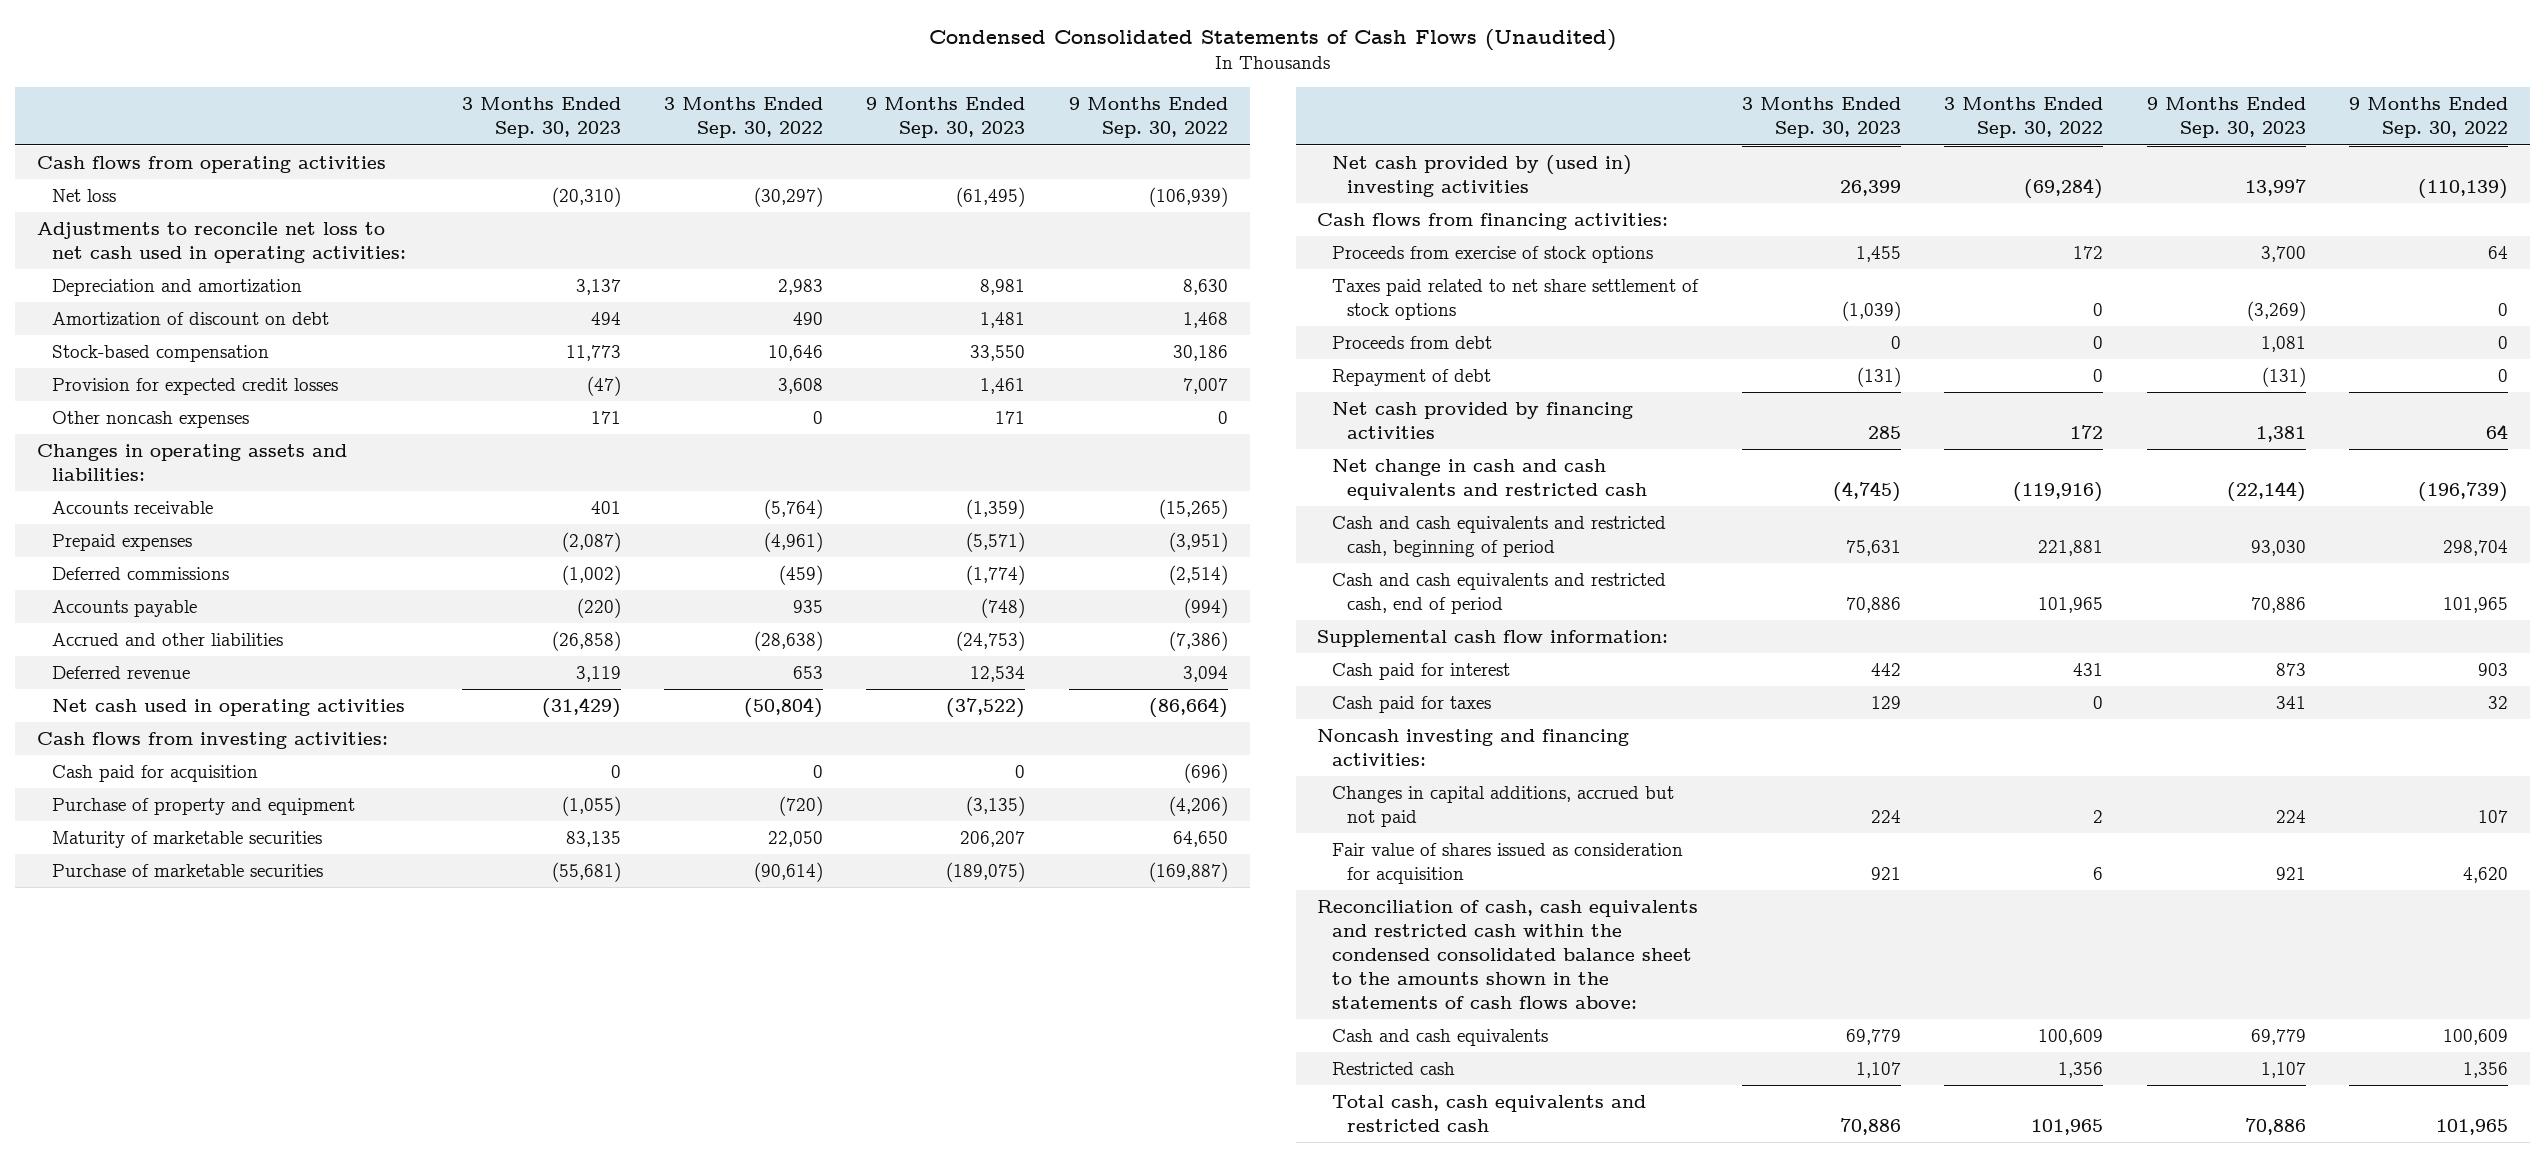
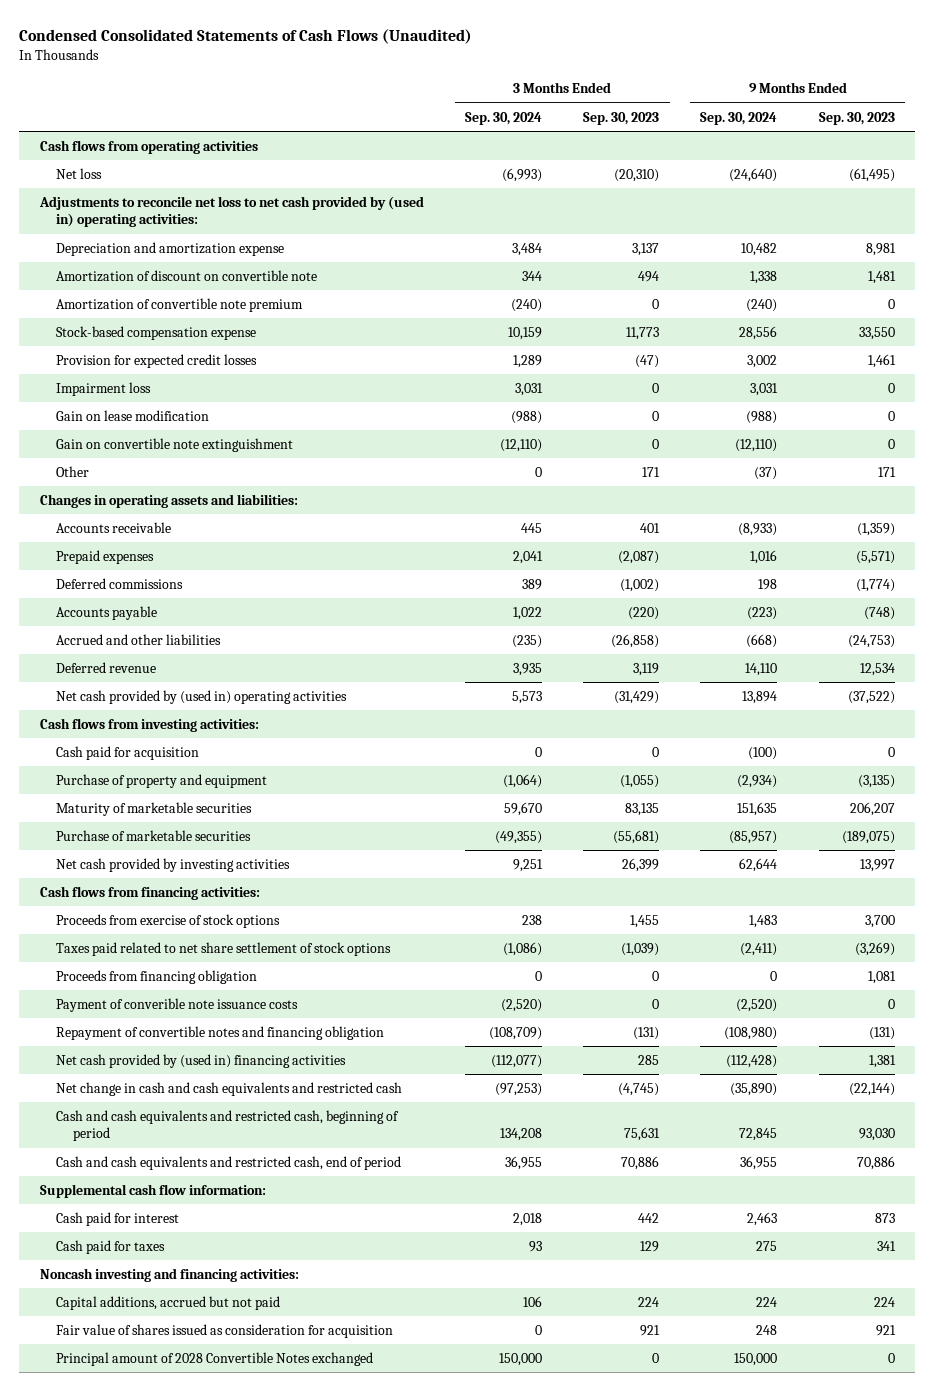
[664,97,824,139] 3 Months Ended Sep. 30, 2022 -> none
[1068,97,1228,139] 9 Months Ended Sep. 30, 2022 -> none
none -> [464,111,542,125] Sep. 30, 2024
none -> [700,111,778,125] Sep. 30, 2024
[37,222,407,263] Adjustments to reconcile net loss to net cash used in operating activities: -> [38,195,424,228] Adjustments to reconcile net loss to net cash provided by (used in) operating activities:
[52,279,303,297] Depreciation and amortization -> [56,241,285,256] Depreciation and amortization expense
[52,312,330,326] Amortization of discount on debt -> [56,269,318,282] Amortization of discount on convertible note
none -> [56,297,304,312] Amortization of convertible note premium
[52,345,270,363] Stock-based compensation -> [56,325,257,340] Stock-based compensation expense
none -> [56,381,152,396] Impairment loss
none -> [56,409,210,421] Gain on lease modification
none -> [56,437,294,452] Gain on convertible note extinguishment
[52,411,250,429] Other noncash expenses -> [56,465,90,477] Other
[52,699,406,717] Net cash used in operating activities -> [56,689,348,704] Net cash provided by (used in) operating activities
[1332,155,1633,197] Net cash provided by (used in) investing activities -> [56,857,291,872] Net cash provided by investing activities
[1332,336,1493,350] Proceeds from debt -> [56,969,258,984] Proceeds from financing obligation
none -> [56,997,299,1012] Payment of converible note issuance costs
[1332,369,1492,387] Repayment of debt -> [56,1025,385,1040] Repayment of convertible notes and financing obligation
[1332,402,1634,439] Net cash provided by financing activities -> [56,1053,347,1068] Net cash provided by (used in) financing activities
[1332,786,1675,827] Changes in capital additions, accrued but not paid -> [56,1295,281,1310] Capital additions, accrued but not paid
[1317,900,1699,1009] Reconciliation of cash, cash equivalents and restricted cash within the condensed consolidated balance sheet to the amounts shown in the statements of cash flows above: -> none
[1332,1029,1549,1047] Cash and cash equivalents -> none
[1332,1062,1456,1076] Restricted cash -> none
[1332,1095,1647,1132] Total cash, cash equivalents and restricted cash -> none
none -> [56,1351,374,1366] Principal amount of 2028 Convertible Notes exchanged

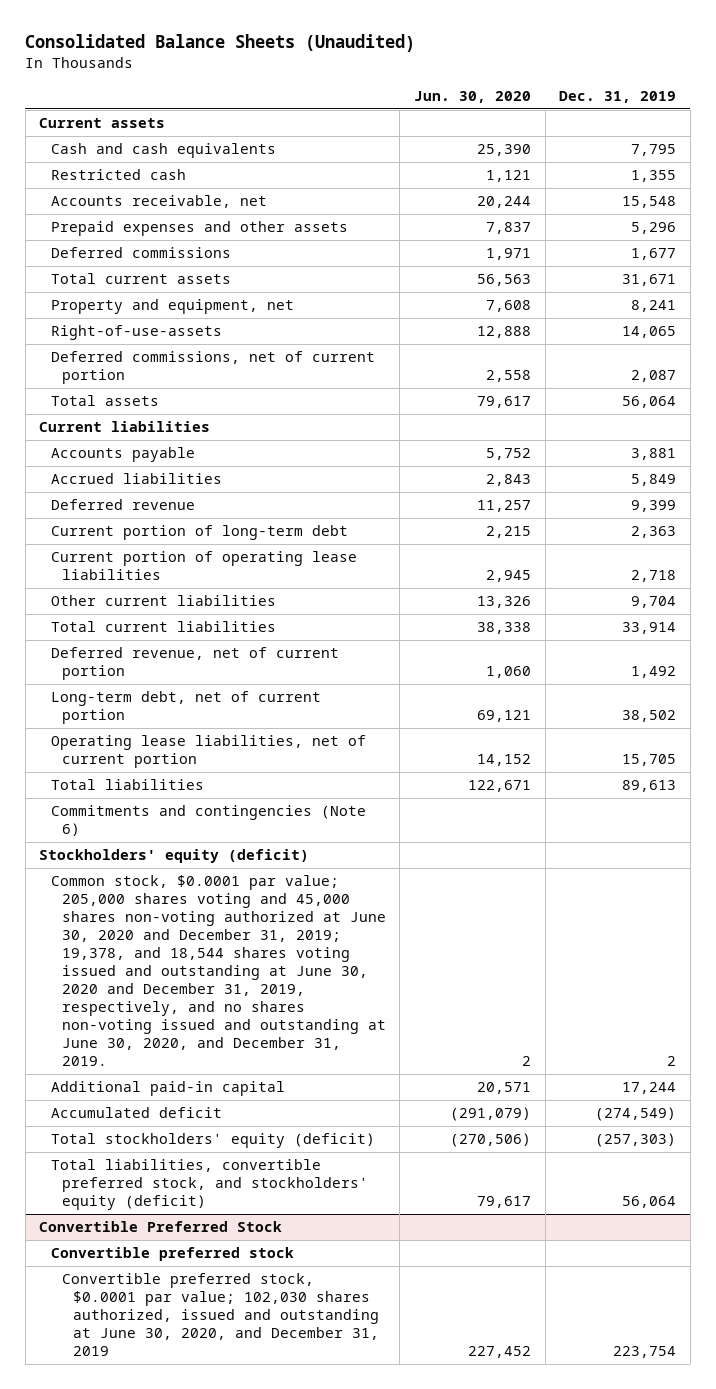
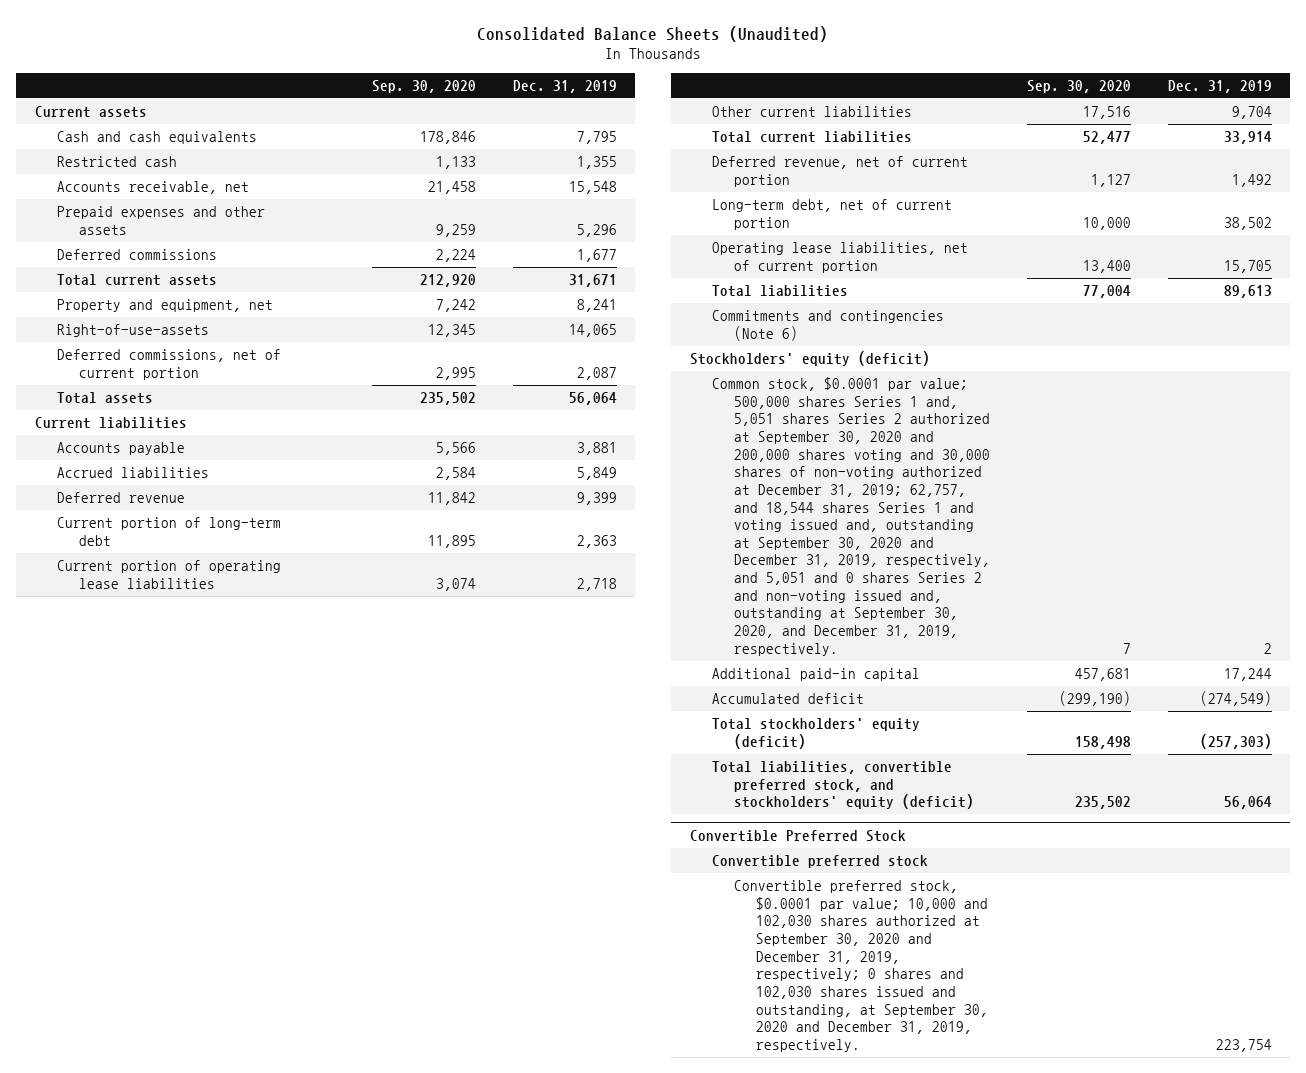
[413,90,531,103] Jun. 30, 2020 -> none
none -> [372,79,477,93] Sep. 30, 2020
[50,875,386,1067] Common stock, $0.0001 par value; 205,000 shares voting and 45,000 shares non-voting authorized at June 30, 2020 and December 31, 2019; 19,378, and 18,544 shares voting issued and outstanding at June 30, 2020 and December 31, 2019, respectively, and no shares non-voting issued and outstanding at June 30, 2020, and December 31, 2019. -> [711,377,991,656] Common stock, $0.0001 par value; 500,000 shares Series 1 and, 5,051 shares Series 2 authorized at September 30, 2020 and 200,000 shares voting and 30,000 shares of non-voting authorized at December 31, 2019; 62,757, and 18,544 shares Series 1 and voting issued and, outstanding at September 30, 2020 and December 31, 2019, respectively, and 5,051 and 0 shares Series 2 and non-voting issued and, outstanding at September 30, 2020, and December 31, 2019, respectively.
[61,1273,380,1357] Convertible preferred stock, $0.0001 par value; 102,030 shares authorized, issued and outstanding at June 30, 2020, and December 31, 2019 -> [734,880,989,1052] Convertible preferred stock, $0.0001 par value; 10,000 and 102,030 shares authorized at September 30, 2020 and December 31, 2019, respectively; 0 shares and 102,030 shares issued and outstanding, at September 30, 2020 and December 31, 2019, respectively.

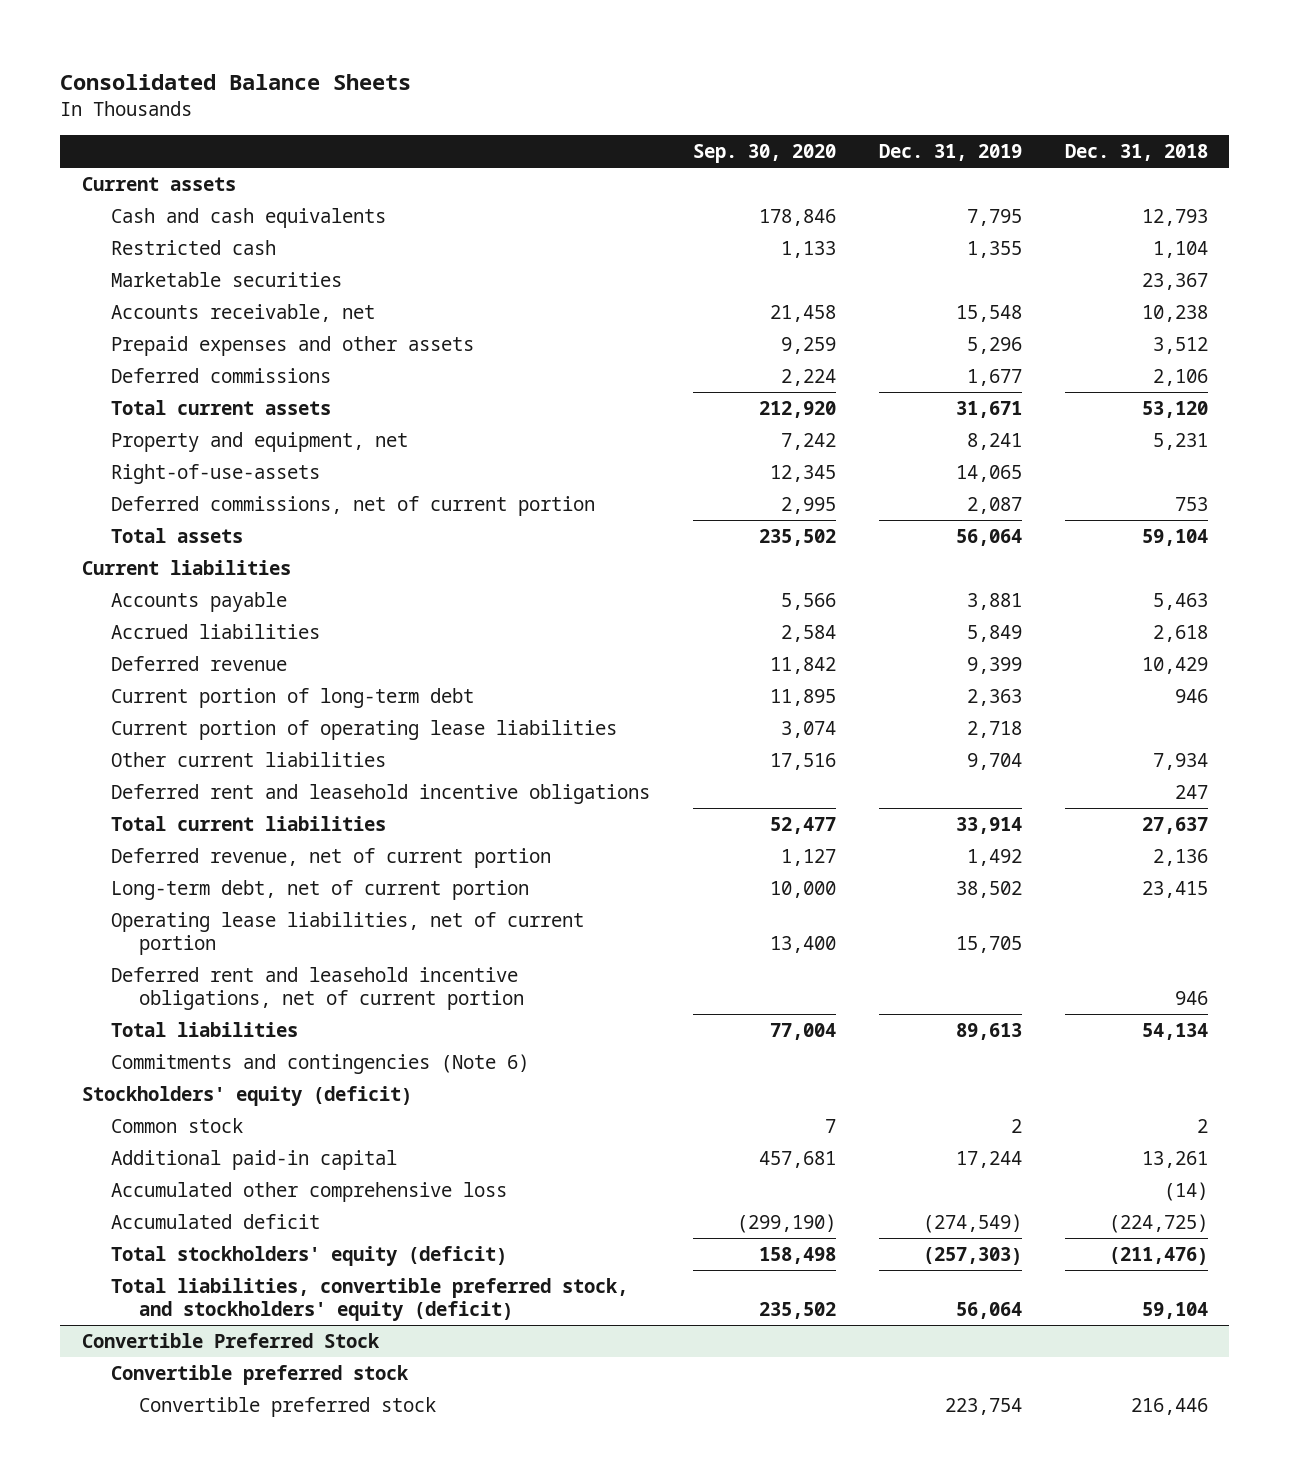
[477,25,829,42] Consolidated Balance Sheets (Unaudited) -> [60,74,412,91] Consolidated Balance Sheets
none -> [1064,144,1208,162] Dec. 31, 2018
none -> [110,271,342,287] Marketable securities
none -> [110,783,650,804] Deferred rent and leasehold incentive obligations
none -> [110,966,525,1011] Deferred rent and leasehold incentive obligations, net of current portion
[711,377,991,656] Common stock, $0.0001 par value; 500,000 shares Series 1 and, 5,051 shares Series 2 authorized at September 30, 2020 and 200,000 shares voting and 30,000 shares of non-voting authorized at December 31, 2019; 62,757, and 18,544 shares Series 1 and voting issued and, outstanding at September 30, 2020 and December 31, 2019, respectively, and 5,051 and 0 shares Series 2 and non-voting issued and, outstanding at September 30, 2020, and December 31, 2019, respectively. -> [110,1117,243,1133] Common stock
none -> [110,1181,507,1202] Accumulated other comprehensive loss
[734,880,989,1052] Convertible preferred stock, $0.0001 par value; 10,000 and 102,030 shares authorized at September 30, 2020 and December 31, 2019, respectively; 0 shares and 102,030 shares issued and outstanding, at September 30, 2020 and December 31, 2019, respectively. -> [139,1396,437,1417] Convertible preferred stock

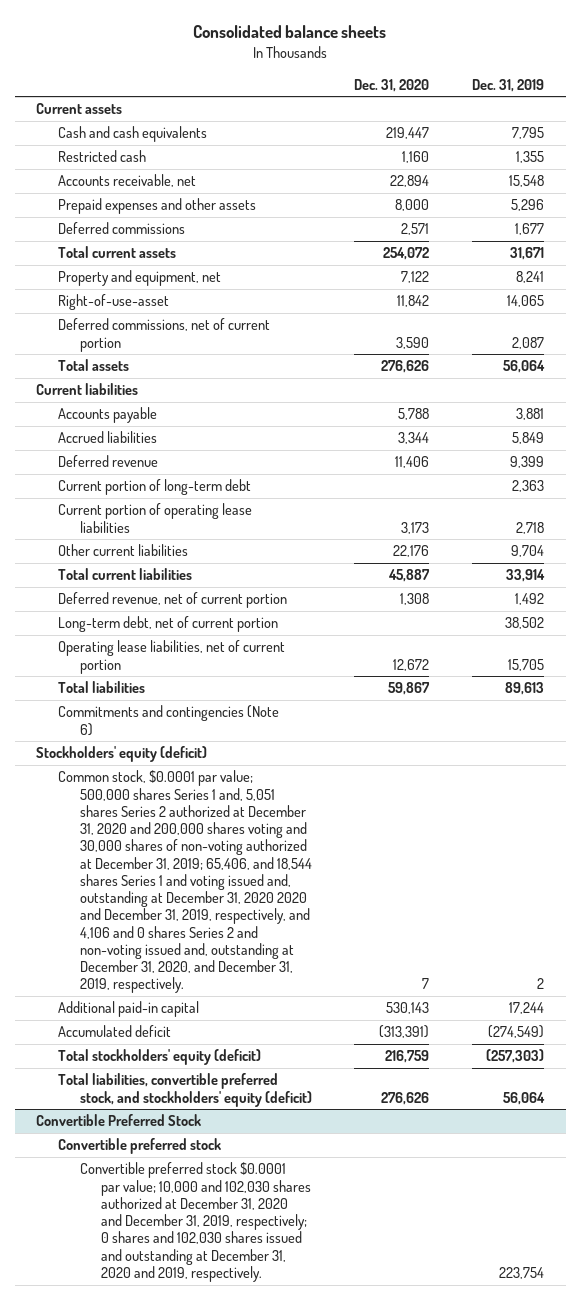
[60,74,412,91] Consolidated Balance Sheets -> [193,24,387,38] Consolidated balance sheets
[692,144,836,164] Sep. 30, 2020 -> none
[1064,144,1208,162] Dec. 31, 2018 -> none
none -> [354,78,430,92] Dec. 31, 2020
[110,271,342,287] Marketable securities -> none
[110,463,320,484] Right-of-use-assets -> [58,294,170,311] Right-of-use-asset
[110,783,650,804] Deferred rent and leasehold incentive obligations -> none
[110,966,525,1011] Deferred rent and leasehold incentive obligations, net of current portion -> none
[110,1117,243,1133] Common stock -> [58,770,312,994] Common stock, $0.0001 par value; 500,000 shares Series 1 and, 5,051 shares Series 2 authorized at December 31, 2020 and 200,000 shares voting and 30,000 shares of non-voting authorized at December 31, 2019; 65,406, and 18,544 shares Series 1 and voting issued and, outstanding at December 31, 2020 2020 and December 31, 2019, respectively, and 4,106 and 0 shares Series 2 and non-voting issued and, outstanding at December 31, 2020, and December 31, 2019, respectively.
[110,1181,507,1202] Accumulated other comprehensive loss -> none
[139,1396,437,1417] Convertible preferred stock -> [79,1162,312,1282] Convertible preferred stock $0.0001 par value; 10,000 and 102,030 shares authorized at December 31, 2020 and December 31, 2019, respectively; 0 shares and 102,030 shares issued and outstanding at December 31, 2020 and 2019, respectively.

